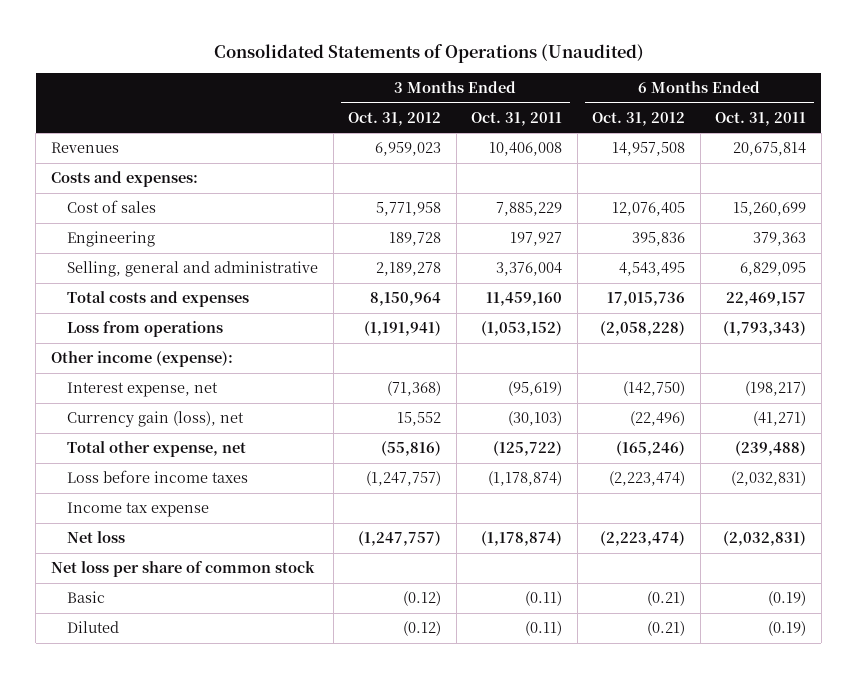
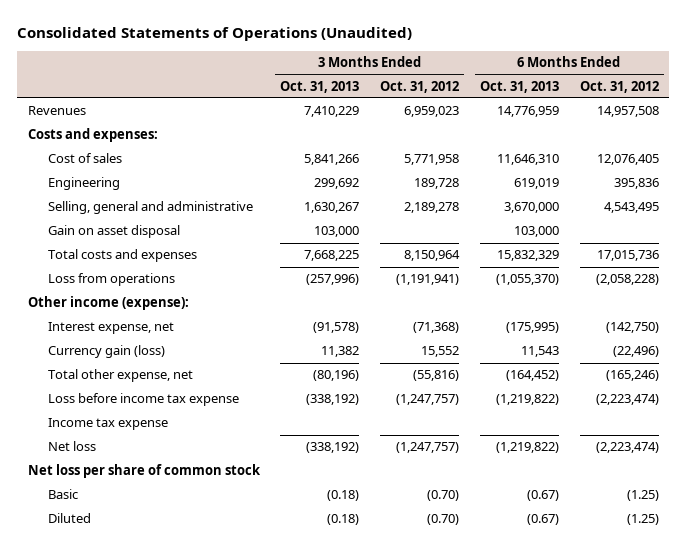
[471,111,563,126] Oct. 31, 2011 -> none
[715,111,807,126] Oct. 31, 2011 -> none
none -> [280,80,360,93] Oct. 31, 2013
none -> [480,80,560,93] Oct. 31, 2013
none -> [47,225,180,239] Gain on asset disposal
[67,411,245,428] Currency gain (loss), net -> [47,345,165,359] Currency gain (loss)
[67,470,249,484] Loss before income taxes -> [47,393,239,407] Loss before income tax expense
[403,591,442,607] (0.12) -> [427,490,460,502] (0.70)
[647,591,686,607] (0.21) -> [626,490,659,502] (1.25)
[403,621,442,637] (0.12) -> [427,514,460,526] (0.70)
[647,621,686,637] (0.21) -> [626,514,659,526] (1.25)

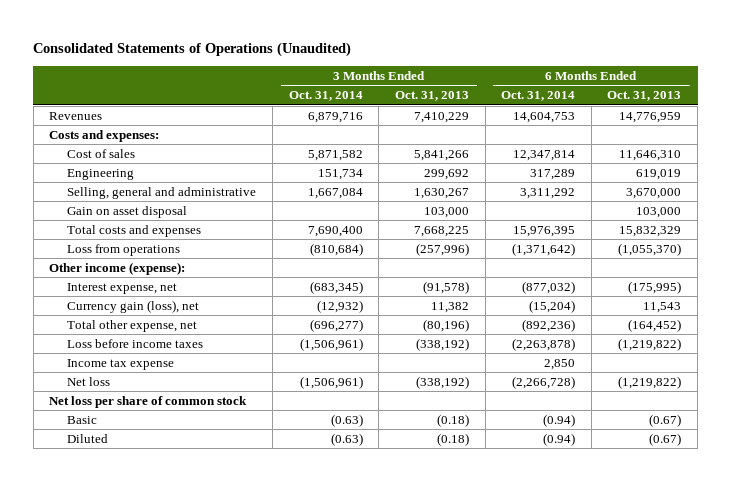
[380,80,460,93] Oct. 31, 2012 -> none
[579,80,659,93] Oct. 31, 2012 -> none
none -> [288,91,363,102] Oct. 31, 2014
none -> [501,91,576,102] Oct. 31, 2014
[47,345,165,359] Currency gain (loss) -> [67,299,200,313] Currency gain (loss), net
[47,393,239,407] Loss before income tax expense -> [67,338,204,348] Loss before income taxes

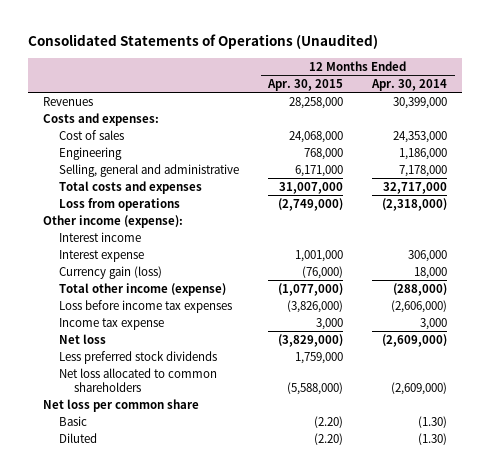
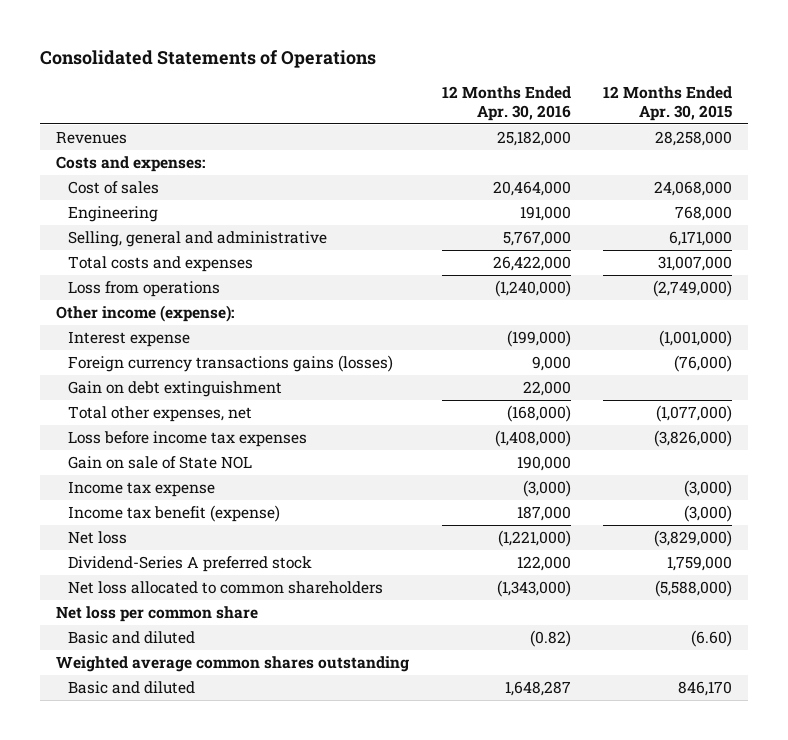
[28,34,379,50] Consolidated Statements of Operations (Unaudited) -> [40,50,377,69] Consolidated Statements of Operations
[371,79,448,92] Apr. 30, 2014 -> none
none -> [441,85,571,121] 12 Months Ended Apr. 30, 2016
[58,231,141,242] Interest income -> none
[295,249,344,262] 1,001,000 -> [659,329,733,347] (1,001,000)
[58,265,162,279] Currency gain (loss) -> [67,354,393,372] Foreign currency transactions gains (losses)
none -> [67,380,282,397] Gain on debt extinguishment
[58,282,226,296] Total other income (expense) -> [67,405,252,422] Total other expenses, net
none -> [67,455,252,469] Gain on sale of State NOL
[316,317,344,330] 3,000 -> [684,479,733,497] (3,000)
none -> [67,504,280,522] Income tax benefit (expense)
[58,350,217,364] Less preferred stock dividends -> [67,555,312,572] Dividend-Series A preferred stock
[58,415,87,426] Basic -> none
[58,432,97,443] Diluted -> none
none -> [67,630,195,644] Basic and diluted
none -> [56,655,410,672] Weighted average common shares outstanding
none -> [67,680,195,694] Basic and diluted

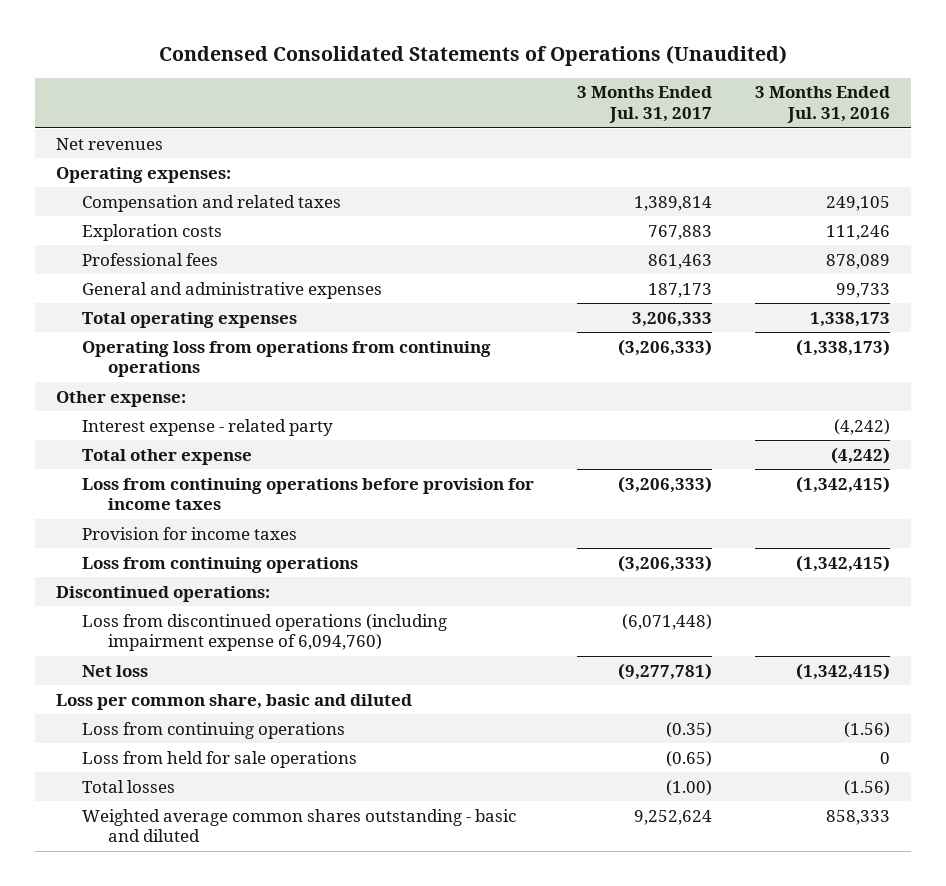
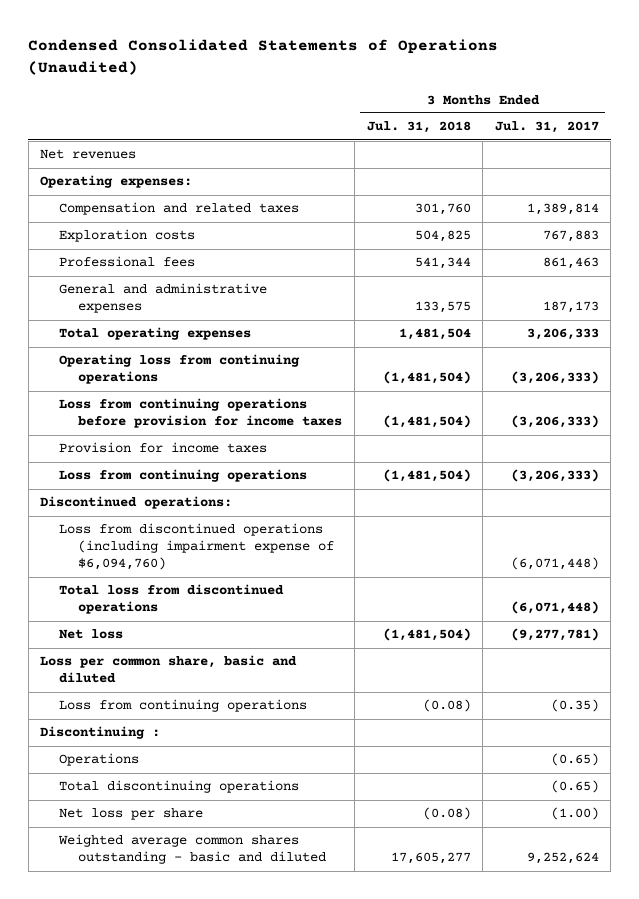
[754,86,890,123] 3 Months Ended Jul. 31, 2016 -> none
none -> [366,121,471,134] Jul. 31, 2018
[55,390,186,407] Other expense: -> none
[82,418,334,436] Interest expense - related party -> none
[82,448,253,465] Total other expense -> none
[82,340,492,378] Operating loss from operations from continuing operations -> [59,354,301,385] Operating loss from continuing operations
none -> [59,523,335,571] Loss from discontinued operations (including impairment expense of $6,094,760)
[82,613,448,652] Loss from discontinued operations (including impairment expense of 6,094,760) -> [59,584,285,615] Total loss from discontinued operations
none -> [40,726,161,740] Discontinuing :
none -> [59,753,140,767] Operations
[82,750,358,768] Loss from held for sale operations -> [59,780,300,794] Total discontinuing operations
[82,779,176,793] Total losses -> [59,808,204,821] Net loss per share

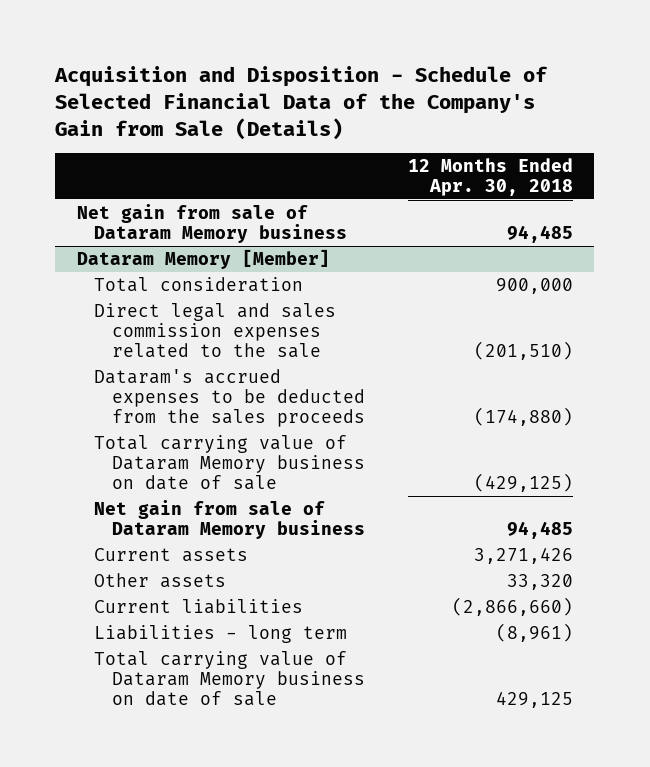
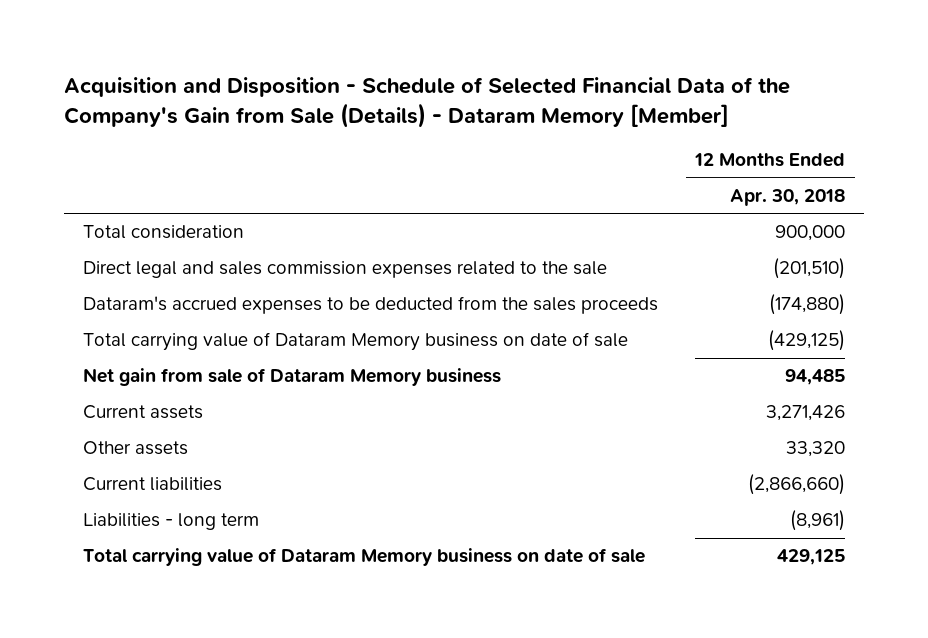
[54,66,549,140] Acquisition and Disposition - Schedule of Selected Financial Data of the Company's Gain from Sale (Details) -> [63,77,790,128] Acquisition and Disposition - Schedule of Selected Financial Data of the Company's Gain from Sale (Details) - Dataram Memory [Member]
[76,203,348,244] Net gain from sale of Dataram Memory business -> none
[76,248,330,269] Dataram Memory [Member] -> none

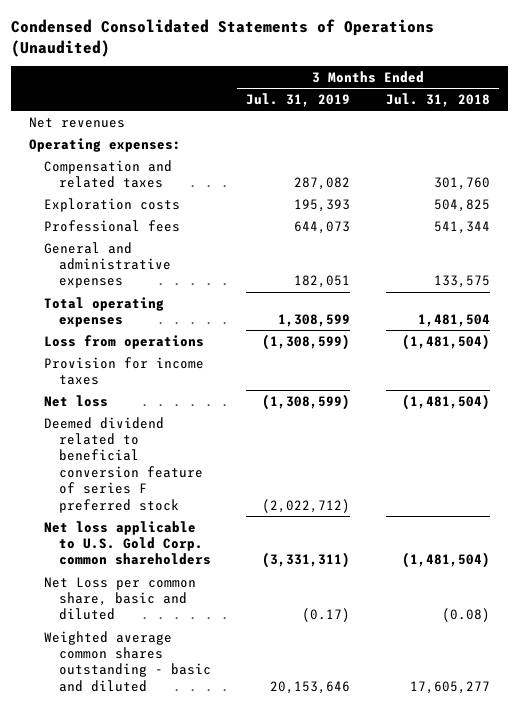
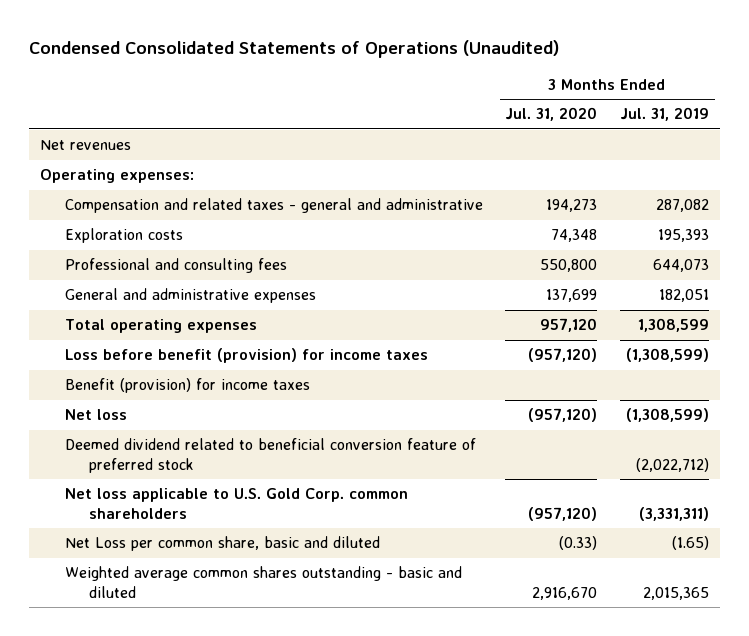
[385,92,490,107] Jul. 31, 2018 -> none
none -> [505,107,598,122] Jul. 31, 2020
[43,159,172,189] Compensation and related taxes -> [64,198,483,214] Compensation and related taxes - general and administrative
[43,219,180,232] Professional fees -> [64,258,287,274] Professional and consulting fees
[43,334,204,349] Loss from operations -> [64,348,428,364] Loss before benefit (provision) for income taxes
[43,356,204,386] Provision for income taxes -> [64,378,310,394] Benefit (provision) for income taxes
[43,416,203,513] Deemed dividend related to beneficial conversion feature of series F preferred stock -> [64,438,476,474] Deemed dividend related to beneficial conversion feature of preferred stock
[302,608,351,623] (0.17) -> [672,536,710,551] (1.65)
[270,680,351,694] 20,153,646 -> [643,587,710,601] 2,015,365

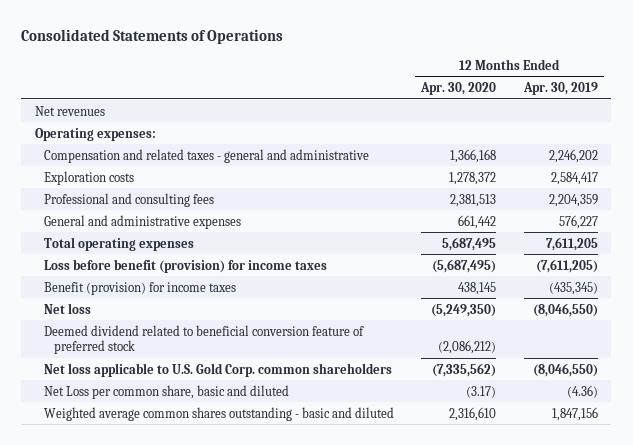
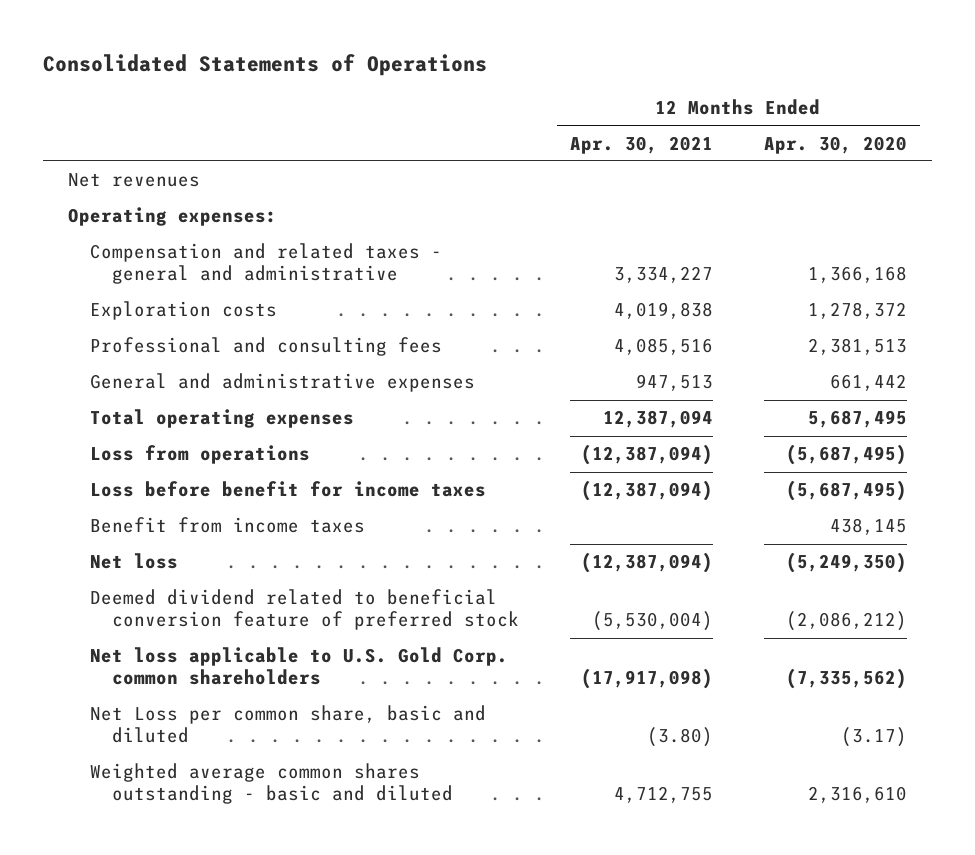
[522,82,598,96] Apr. 30, 2019 -> none
none -> [570,135,714,154] Apr. 30, 2021
none -> [90,445,311,465] Loss from operations
[44,258,328,273] Loss before benefit (provision) for income taxes -> [90,481,487,498] Loss before benefit for income taxes
[44,281,237,295] Benefit (provision) for income taxes -> [90,517,366,534] Benefit from income taxes

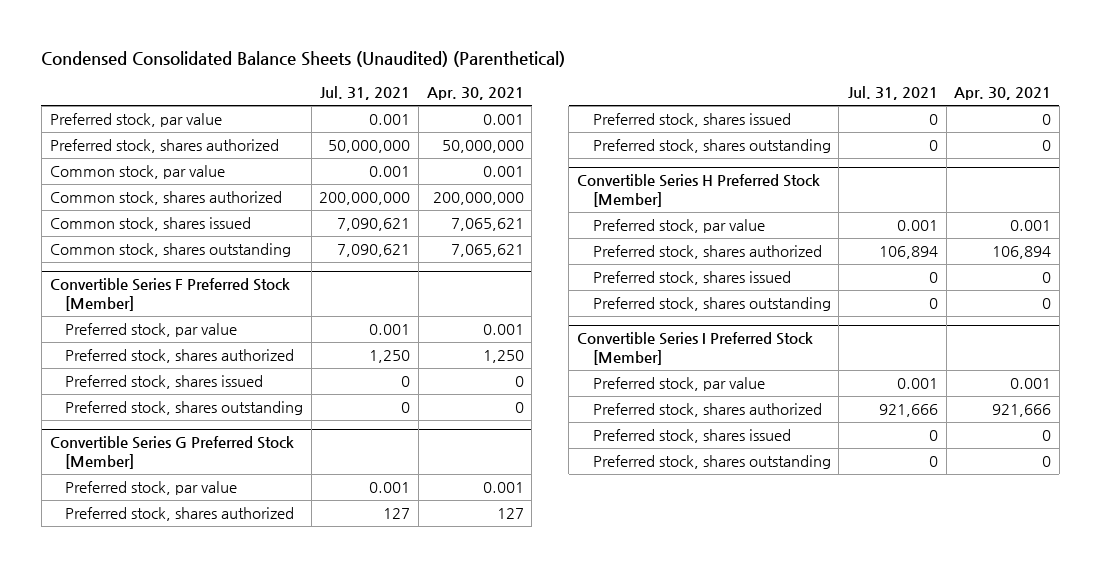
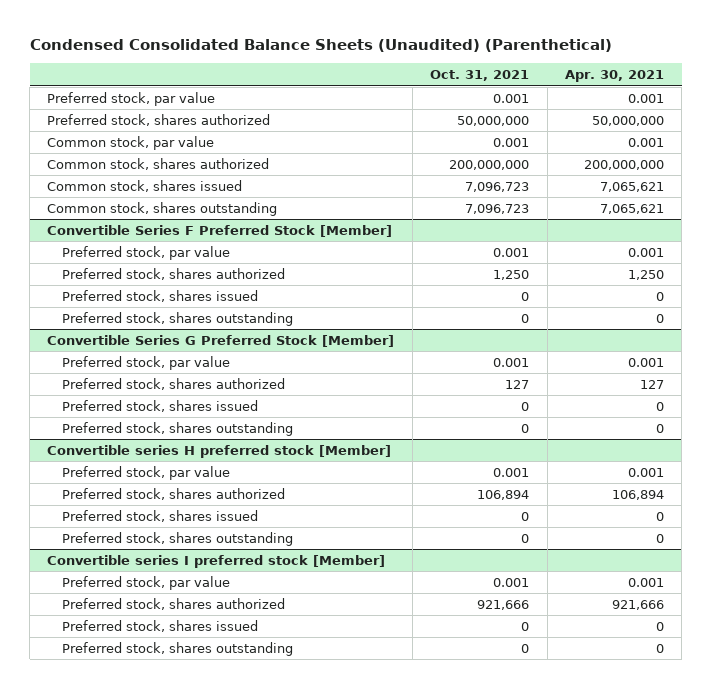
[320,86,411,101] Jul. 31, 2021 -> none
none -> [430,70,530,82] Oct. 31, 2021
[576,174,820,207] Convertible Series H Preferred Stock [Member] -> [47,445,392,459] Convertible series H preferred stock [Member]
[576,332,813,365] Convertible Series I Preferred Stock [Member] -> [47,555,386,569] Convertible series I preferred stock [Member]

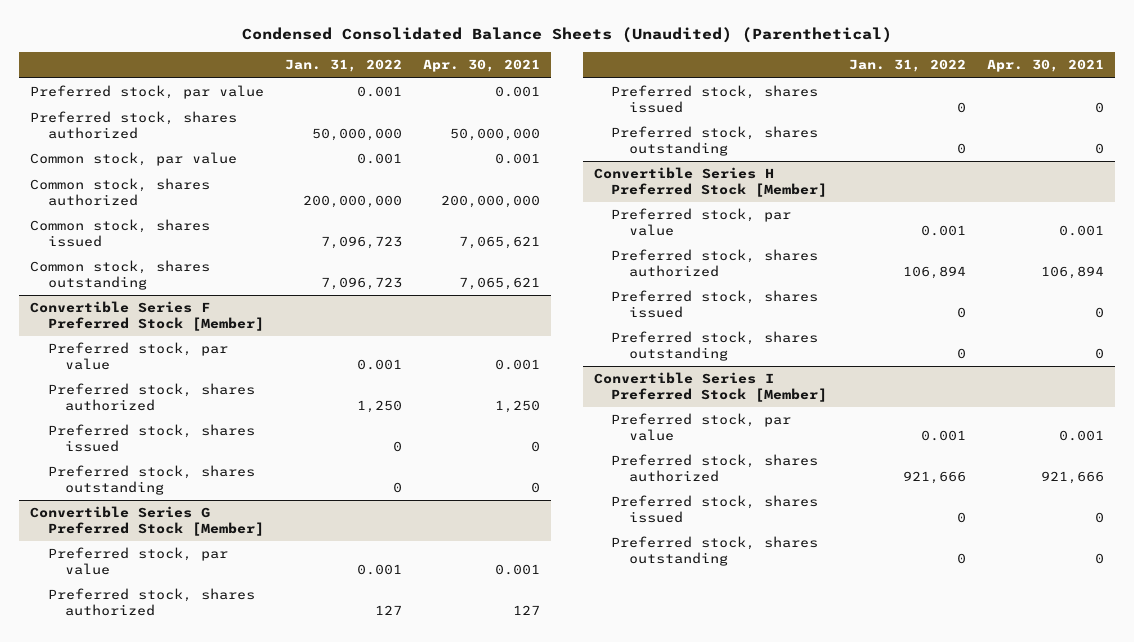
[430,70,530,82] Oct. 31, 2021 -> none
none -> [285,59,403,73] Jan. 31, 2022
[47,445,392,459] Convertible series H preferred stock [Member] -> [593,167,828,198] Convertible Series H Preferred Stock [Member]
[47,555,386,569] Convertible series I preferred stock [Member] -> [593,372,828,403] Convertible Series I Preferred Stock [Member]

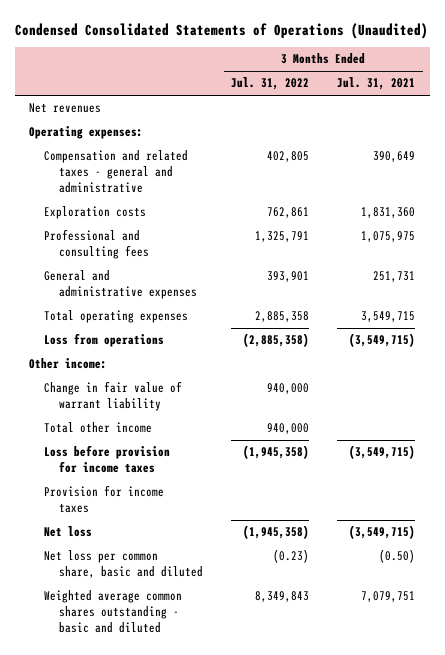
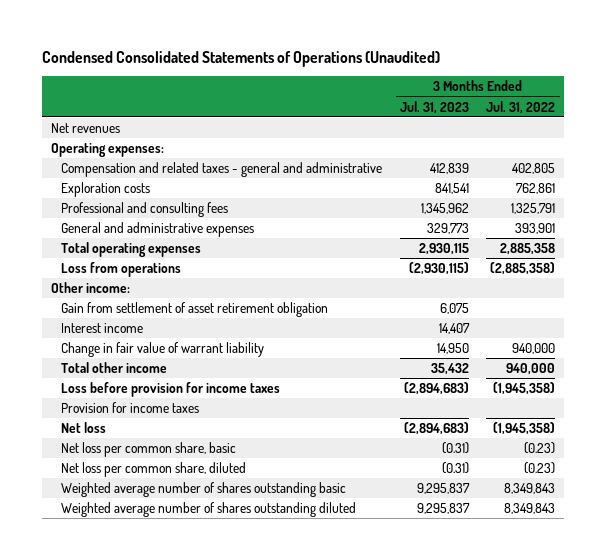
[337,77,416,91] Jul. 31, 2021 -> none
none -> [399,100,469,114] Jul. 31, 2023
none -> [61,302,329,318] Gain from settlement of asset retirement obligation
none -> [61,323,144,334] Interest income
[44,550,203,579] Net loss per common share, basic and diluted -> [61,442,237,458] Net loss per common share, basic
none -> [61,462,247,478] Net loss per common share, diluted
[44,590,183,633] Weighted average common shares outstanding - basic and diluted -> [61,482,347,498] Weighted average number of shares outstanding basic
none -> [61,502,357,518] Weighted average number of shares outstanding diluted

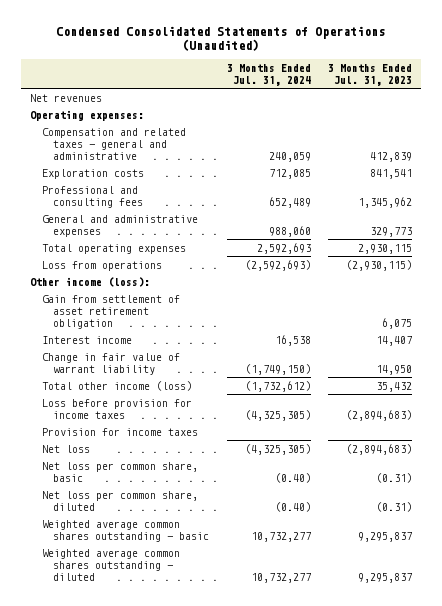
[486,100,556,114] Jul. 31, 2022 -> none
none -> [226,64,311,86] 3 Months Ended Jul. 31, 2024
[51,282,131,294] Other income: -> [30,276,151,287] Other income (loss):
[61,362,168,374] Total other income -> [41,380,192,391] Total other income (loss)
[61,482,347,498] Weighted average number of shares outstanding basic -> [41,519,210,542] Weighted average common shares outstanding - basic
[61,502,357,518] Weighted average number of shares outstanding diluted -> [41,548,180,581] Weighted average common shares outstanding - diluted

